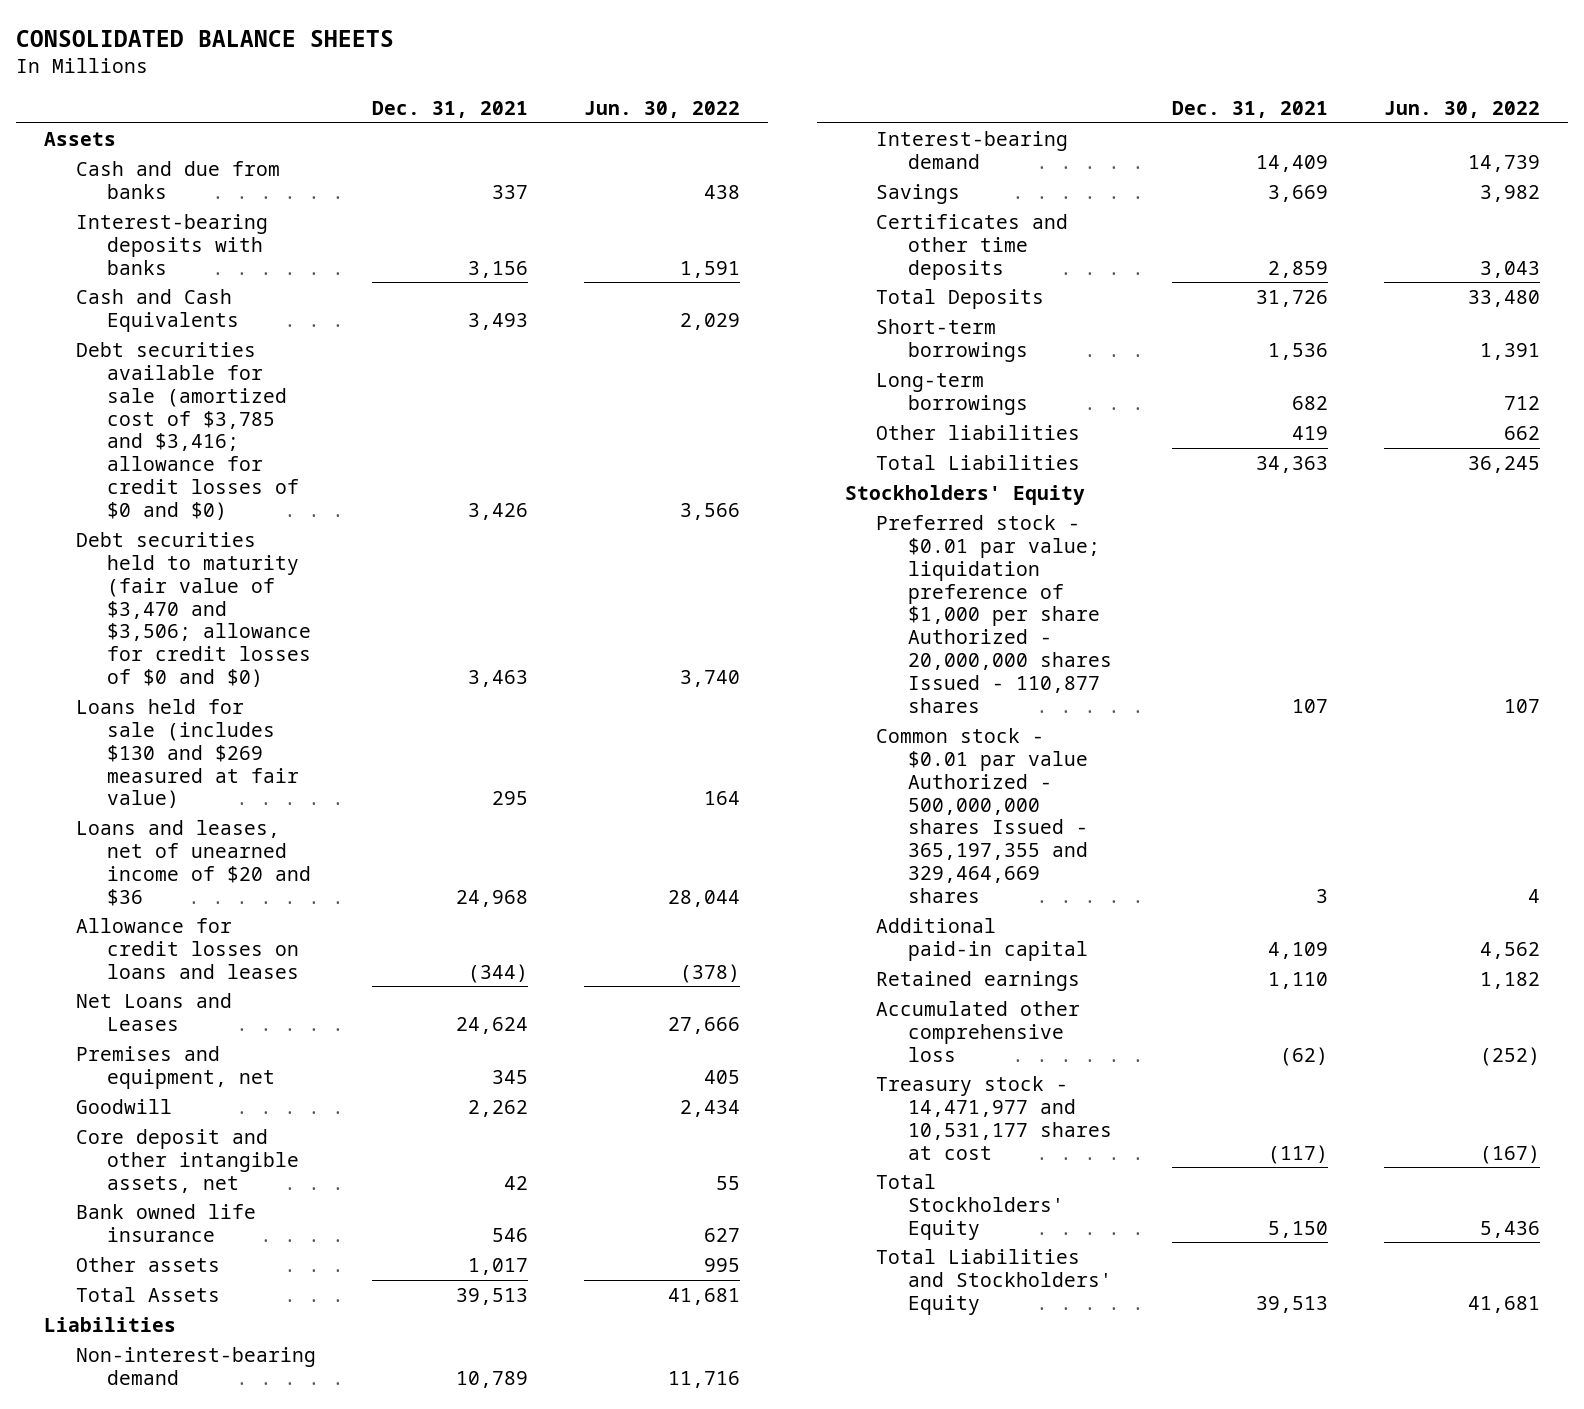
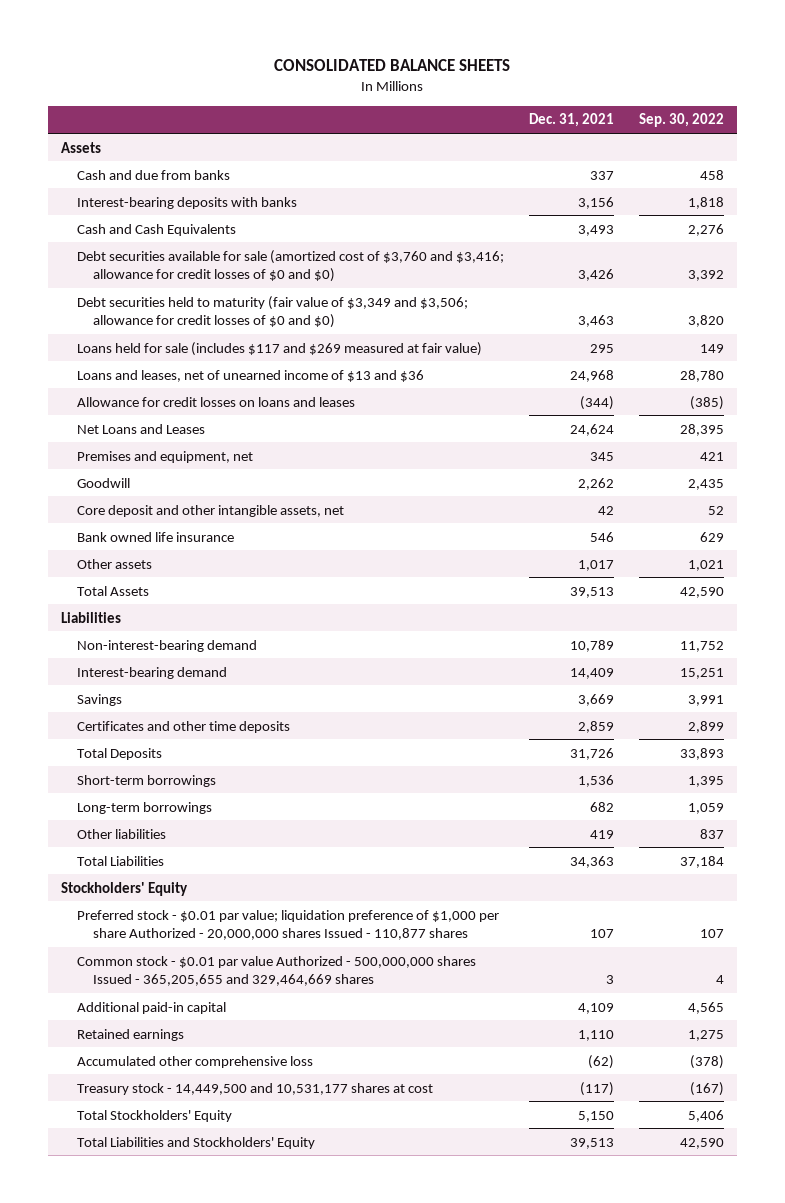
[583,100,740,118] Jun. 30, 2022 -> none
none -> [639,113,725,128] Sep. 30, 2022
[75,341,299,521] Debt securities available for sale (amortized cost of $3,785 and $3,416; allowance for credit losses of $0 and $0) -> [76,249,504,282] Debt securities available for sale (amortized cost of $3,760 and $3,416; allowance for credit losses of $0 and $0)
[75,531,311,688] Debt securities held to maturity (fair value of $3,470 and $3,506; allowance for credit losses of $0 and $0) -> [76,295,468,328] Debt securities held to maturity (fair value of $3,349 and $3,506; allowance for credit losses of $0 and $0)
[75,698,299,809] Loans held for sale (includes $130 and $269 measured at fair value) -> [76,341,482,356] Loans held for sale (includes $117 and $269 measured at fair value)
[75,819,311,906] Loans and leases, net of unearned income of $20 and $36 -> [76,369,424,382] Loans and leases, net of unearned income of $13 and $36
[876,727,1088,904] Common stock - $0.01 par value Authorized - 500,000,000 shares Issued - 365,197,355 and 329,464,669 shares -> [76,955,476,986] Common stock - $0.01 par value Authorized - 500,000,000 shares Issued - 365,205,655 and 329,464,669 shares
[876,1075,1112,1160] Treasury stock - 14,471,977 and 10,531,177 shares at cost -> [76,1082,433,1095] Treasury stock - 14,449,500 and 10,531,177 shares at cost

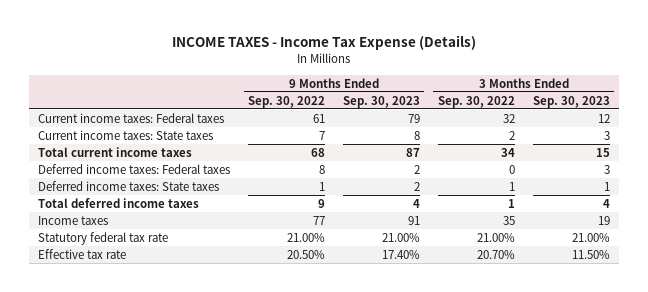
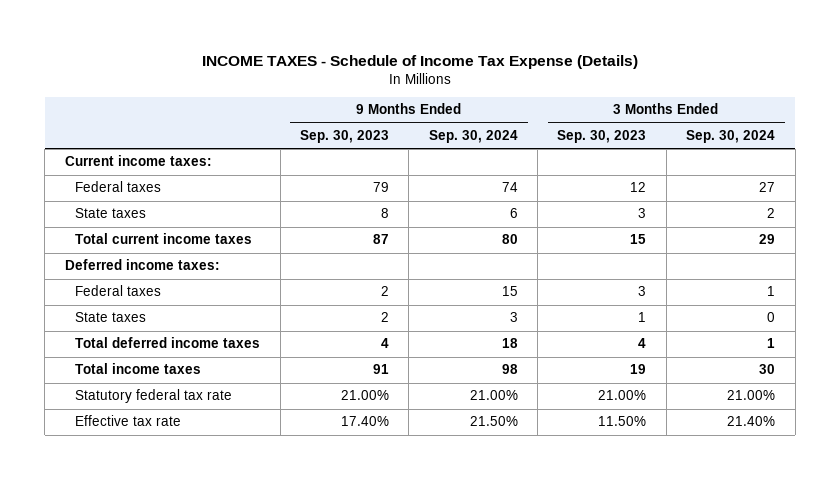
[172,35,477,51] INCOME TAXES - Income Tax Expense (Details) -> [201,54,638,69] INCOME TAXES - Schedule of Income Tax Expense (Details)
[248,95,326,108] Sep. 30, 2022 -> none
[437,95,515,108] Sep. 30, 2022 -> none
none -> [428,130,518,144] Sep. 30, 2024
none -> [686,130,776,144] Sep. 30, 2024
none -> [64,155,212,167] Current income taxes:
[38,112,225,123] Current income taxes: Federal taxes -> [75,181,162,193] Federal taxes
[38,129,214,140] Current income taxes: State taxes -> [75,208,147,219] State taxes
none -> [64,259,220,271] Deferred income taxes:
[38,163,231,174] Deferred income taxes: Federal taxes -> [75,285,162,297] Federal taxes
[38,180,220,191] Deferred income taxes: State taxes -> [75,312,147,323] State taxes
[38,215,109,225] Income taxes -> [75,363,202,375] Total income taxes

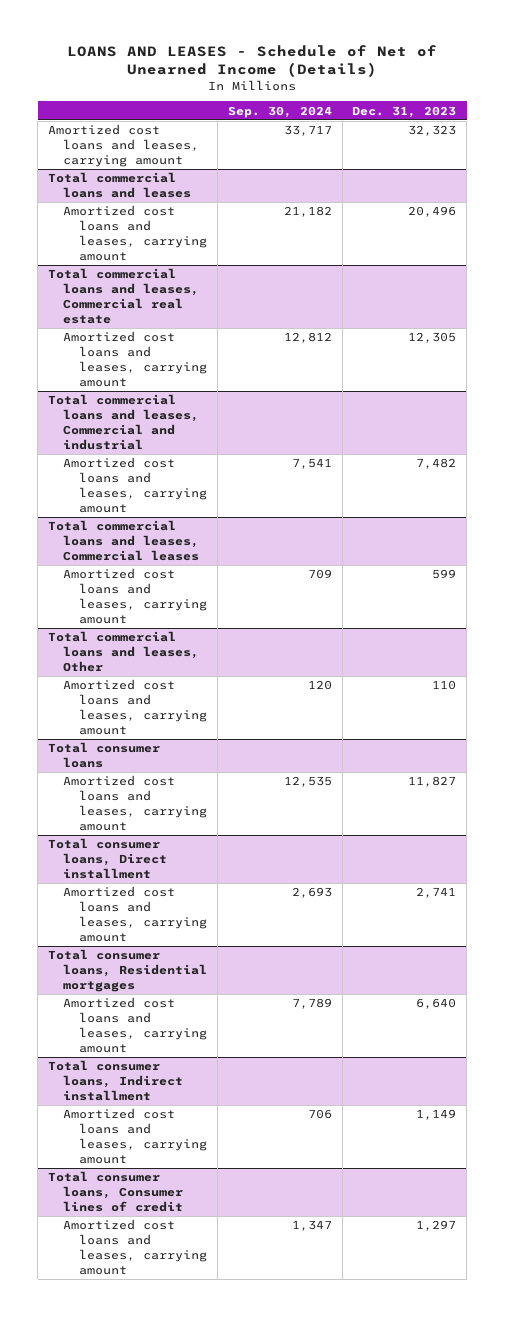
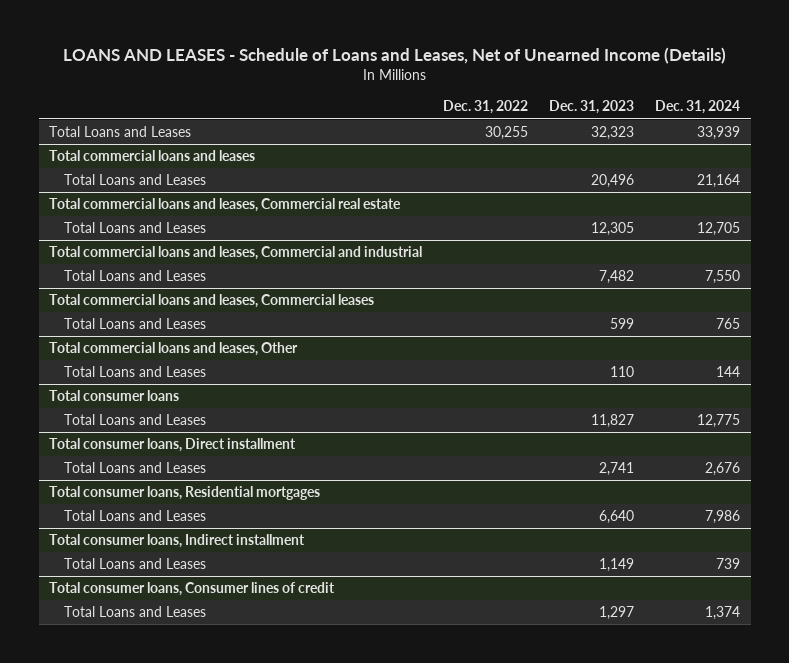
[67,44,438,78] LOANS AND LEASES - Schedule of Net of Unearned Income (Details) -> [62,46,726,64] LOANS AND LEASES - Schedule of Loans and Leases, Net of Unearned Income (Details)
[227,105,332,118] Sep. 30, 2024 -> none
none -> [443,100,529,115] Dec. 31, 2022
none -> [655,100,741,115] Dec. 31, 2024
[48,124,200,167] Amortized cost loans and leases, carrying amount -> [49,126,192,138] Total Loans and Leases
[63,205,207,261] Amortized cost loans and leases, carrying amount -> [64,174,207,186] Total Loans and Leases
[63,331,207,387] Amortized cost loans and leases, carrying amount -> [64,222,207,234] Total Loans and Leases
[63,457,207,513] Amortized cost loans and leases, carrying amount -> [64,270,207,282] Total Loans and Leases
[63,568,207,624] Amortized cost loans and leases, carrying amount -> [64,318,207,330] Total Loans and Leases
[63,679,207,735] Amortized cost loans and leases, carrying amount -> [64,366,207,378] Total Loans and Leases
[63,775,207,831] Amortized cost loans and leases, carrying amount -> [64,414,207,426] Total Loans and Leases
[63,886,207,942] Amortized cost loans and leases, carrying amount -> [64,462,207,474] Total Loans and Leases
[63,997,207,1053] Amortized cost loans and leases, carrying amount -> [64,510,207,522] Total Loans and Leases
[63,1108,207,1164] Amortized cost loans and leases, carrying amount -> [64,558,207,570] Total Loans and Leases
[63,1219,207,1275] Amortized cost loans and leases, carrying amount -> [64,606,207,618] Total Loans and Leases

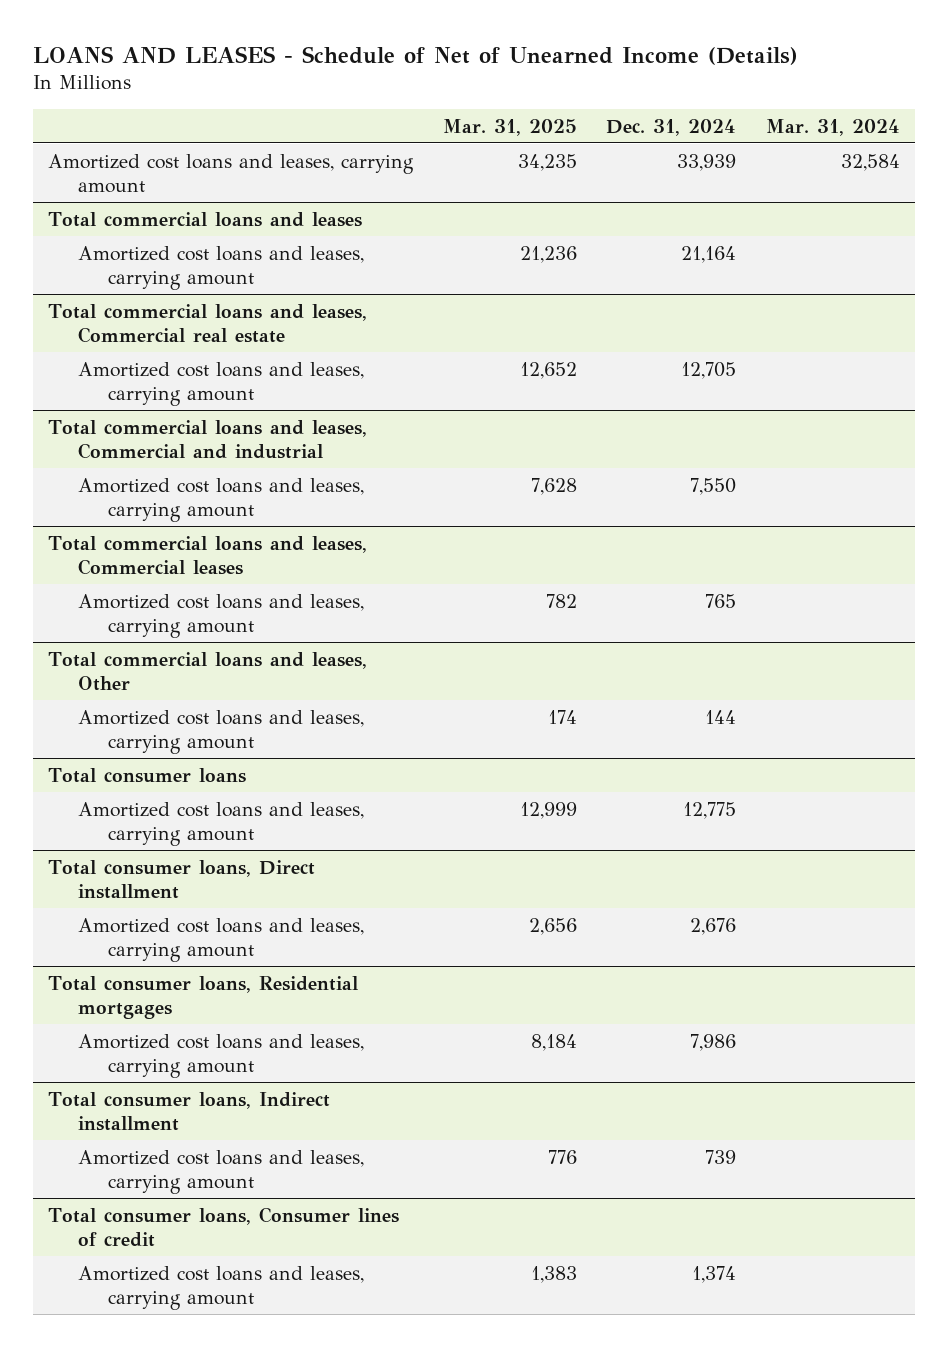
[62,46,726,64] LOANS AND LEASES - Schedule of Loans and Leases, Net of Unearned Income (Details) -> [32,46,798,66] LOANS AND LEASES - Schedule of Net of Unearned Income (Details)
[443,100,529,115] Dec. 31, 2022 -> none
[549,100,635,115] Dec. 31, 2023 -> none
none -> [442,118,577,136] Mar. 31, 2025
none -> [766,118,901,136] Mar. 31, 2024
[49,126,192,138] Total Loans and Leases -> [47,153,414,194] Amortized cost loans and leases, carrying amount
[64,174,207,186] Total Loans and Leases -> [77,245,364,291] Amortized cost loans and leases, carrying amount
[64,222,207,234] Total Loans and Leases -> [77,361,364,407] Amortized cost loans and leases, carrying amount
[64,270,207,282] Total Loans and Leases -> [77,477,364,523] Amortized cost loans and leases, carrying amount
[64,318,207,330] Total Loans and Leases -> [77,593,364,639] Amortized cost loans and leases, carrying amount
[64,366,207,378] Total Loans and Leases -> [77,709,364,755] Amortized cost loans and leases, carrying amount
[64,414,207,426] Total Loans and Leases -> [77,801,364,847] Amortized cost loans and leases, carrying amount
[64,462,207,474] Total Loans and Leases -> [77,917,364,963] Amortized cost loans and leases, carrying amount
[64,510,207,522] Total Loans and Leases -> [77,1033,364,1079] Amortized cost loans and leases, carrying amount
[64,558,207,570] Total Loans and Leases -> [77,1149,364,1195] Amortized cost loans and leases, carrying amount
[64,606,207,618] Total Loans and Leases -> [77,1265,364,1311] Amortized cost loans and leases, carrying amount

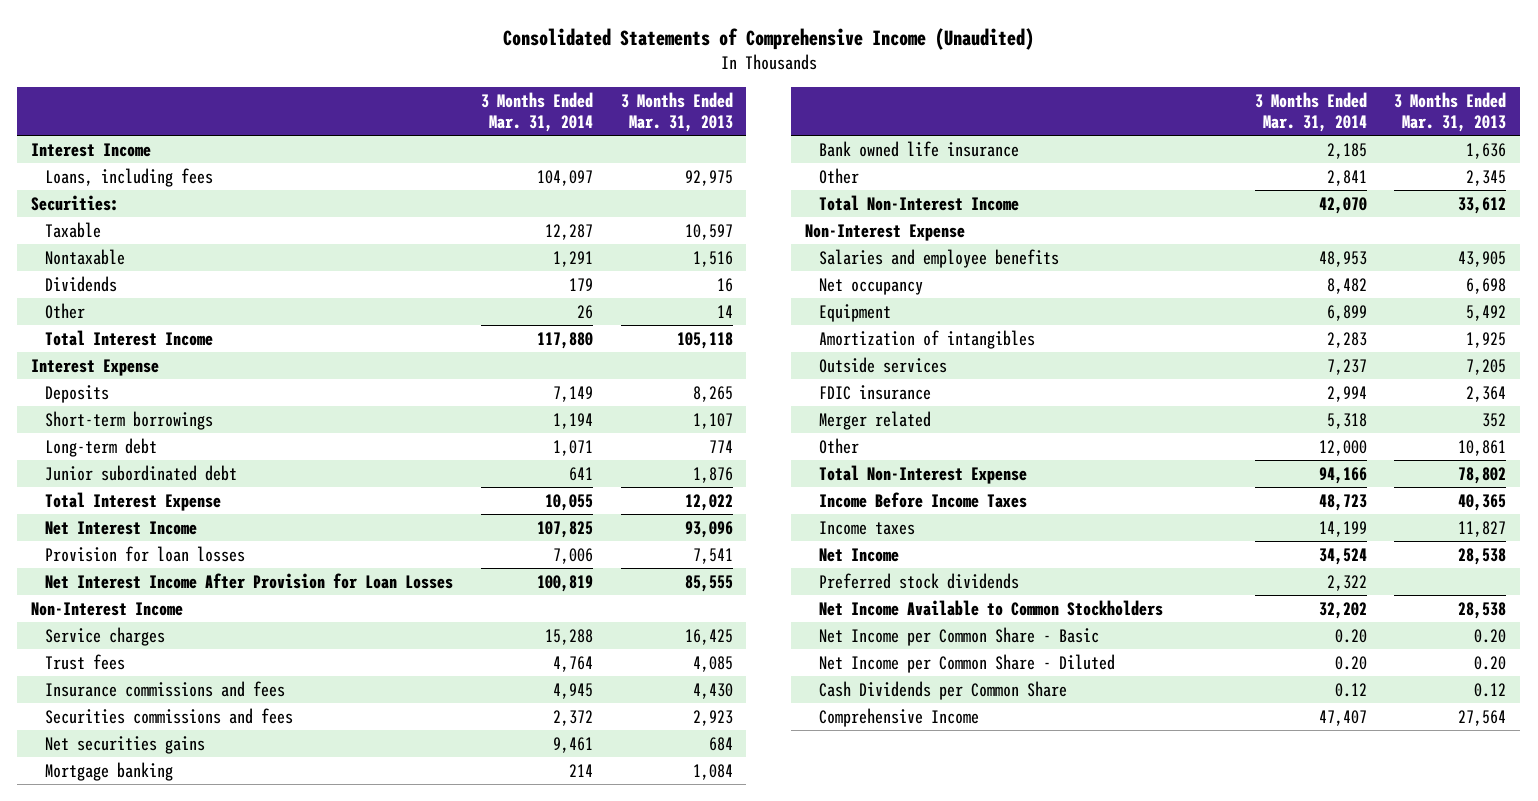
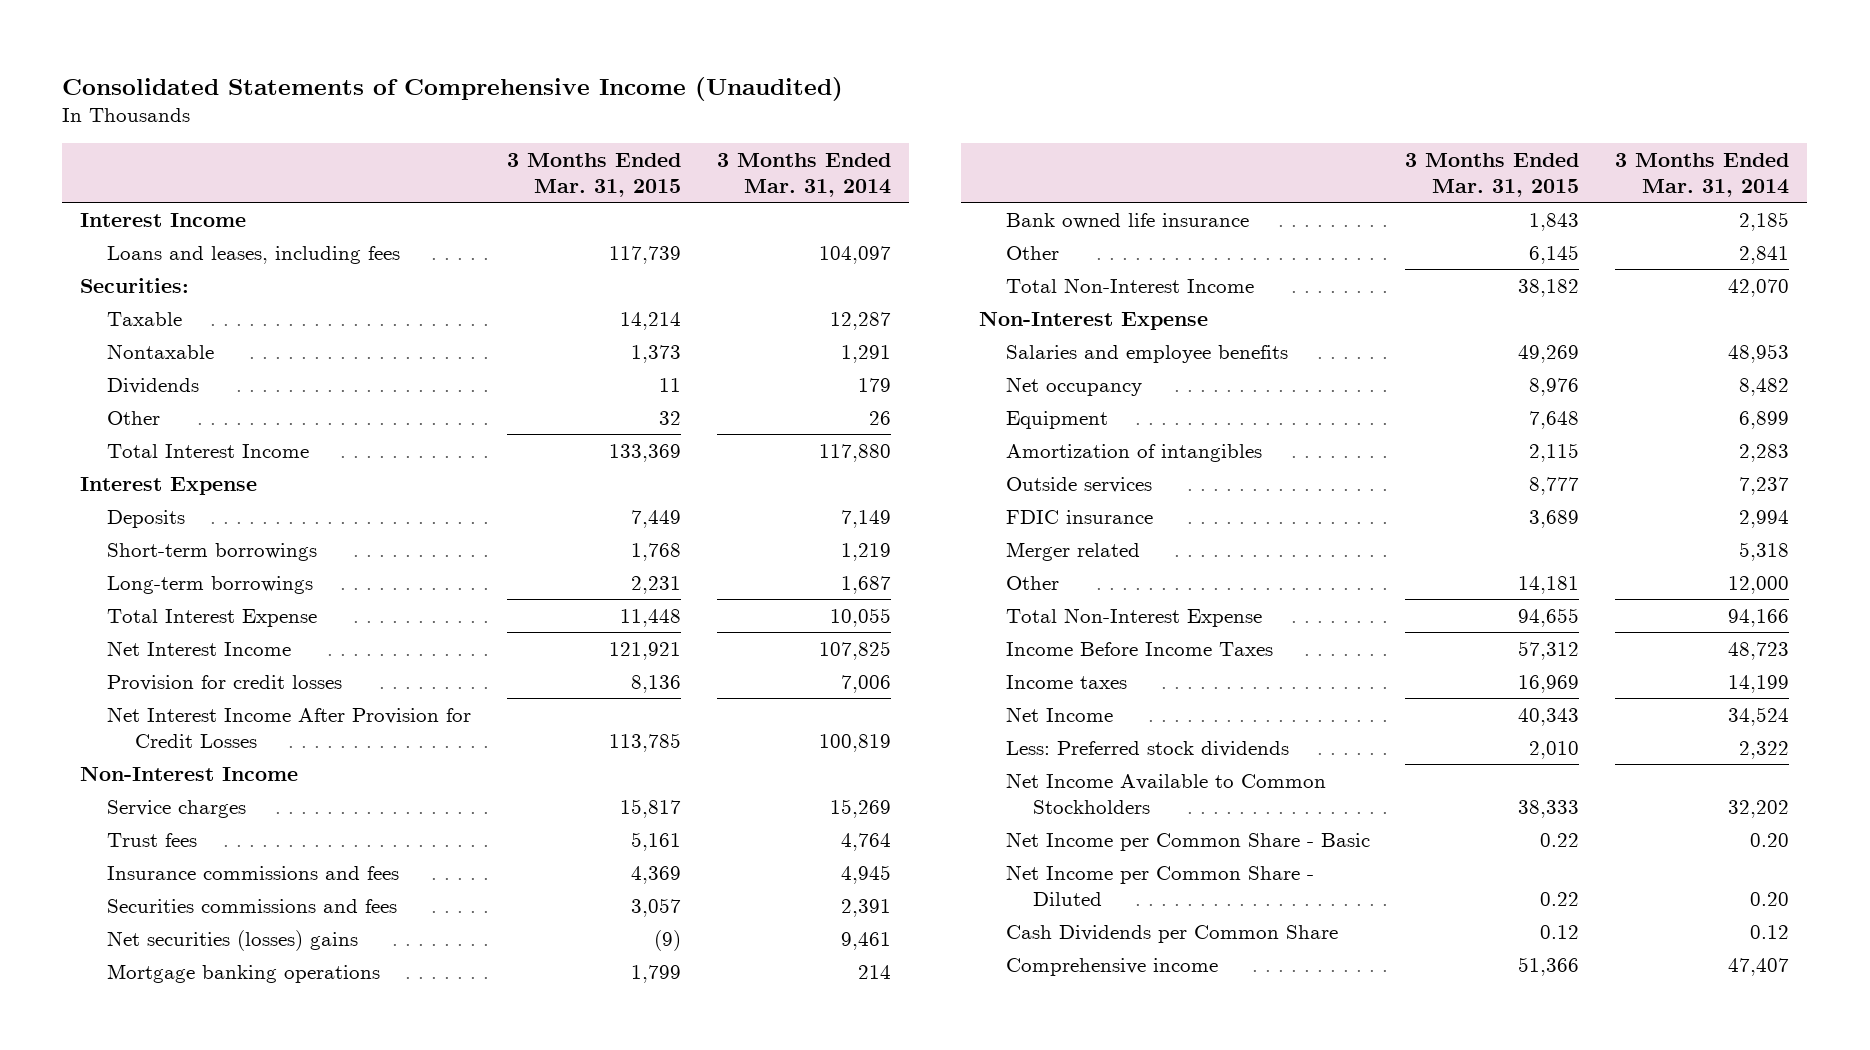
[620,91,733,132] 3 Months Ended Mar. 31, 2013 -> none
none -> [507,152,682,198] 3 Months Ended Mar. 31, 2015
[45,167,214,187] Loans, including fees -> [107,245,401,264] Loans and leases, including fees
[45,464,238,481] Junior subordinated debt -> none
[552,412,593,429] 1,194 -> [841,542,892,561] 1,219
[45,437,158,457] Long-term debt -> [107,575,314,594] Long-term borrowings
[552,439,593,456] 1,071 -> [841,575,892,594] 1,687
[45,545,246,562] Provision for loan losses -> [107,674,343,691] Provision for credit losses
[45,572,454,589] Net Interest Income After Provision for Loan Losses -> [107,706,472,748] Net Interest Income After Provision for Credit Losses
[544,628,593,645] 15,288 -> [830,798,892,818] 15,269
[552,709,593,726] 2,372 -> [841,898,892,917] 2,391
[45,735,206,754] Net securities gains -> [107,929,359,951] Net securities (losses) gains
[45,761,174,781] Mortgage banking -> [107,963,381,983] Mortgage banking operations
[819,572,1020,589] Preferred stock dividends -> [1005,740,1289,757] Less: Preferred stock dividends
[819,707,980,727] Comprehensive Income -> [1005,957,1218,976] Comprehensive income

